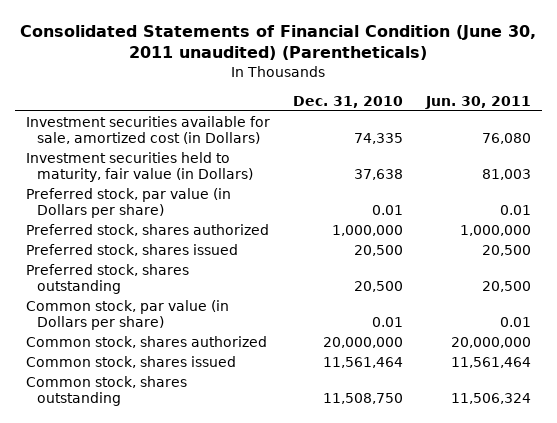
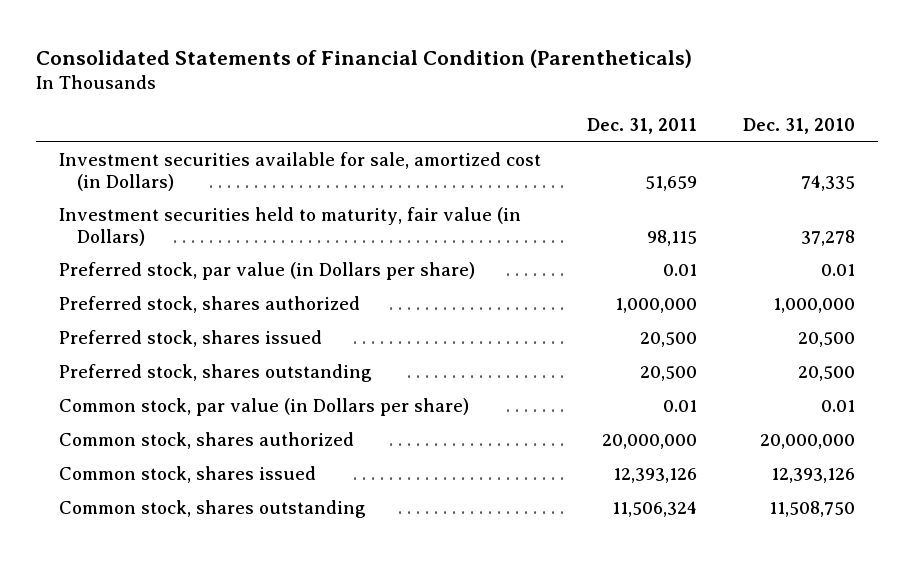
[20,24,537,61] Consolidated Statements of Financial Condition (June 30, 2011 unaudited) (Parentheticals) -> [35,48,692,68] Consolidated Statements of Financial Condition (Parentheticals)
[424,95,531,109] Jun. 30, 2011 -> none
none -> [587,118,698,135] Dec. 31, 2011
[353,169,403,181] 37,638 -> [801,229,856,246] 37,278
[322,357,403,369] 11,561,464 -> [771,468,856,484] 12,393,126

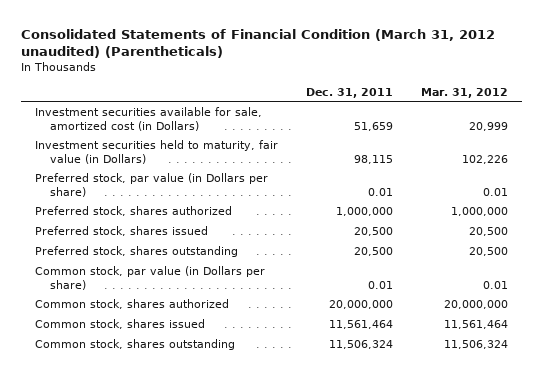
[35,48,692,68] Consolidated Statements of Financial Condition (Parentheticals) -> [21,28,496,58] Consolidated Statements of Financial Condition (March 31, 2012 unaudited) (Parentheticals)
[743,118,856,135] Dec. 31, 2010 -> none
none -> [421,87,509,98] Mar. 31, 2012
[613,468,698,484] 12,393,126 -> [329,319,394,329] 11,561,464

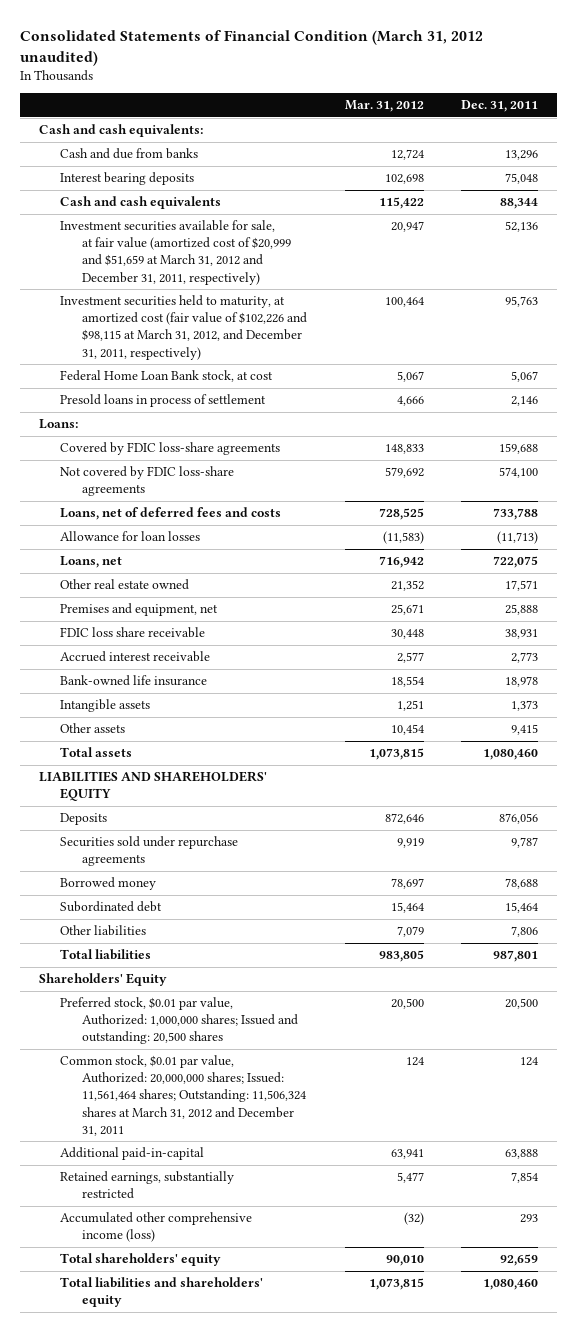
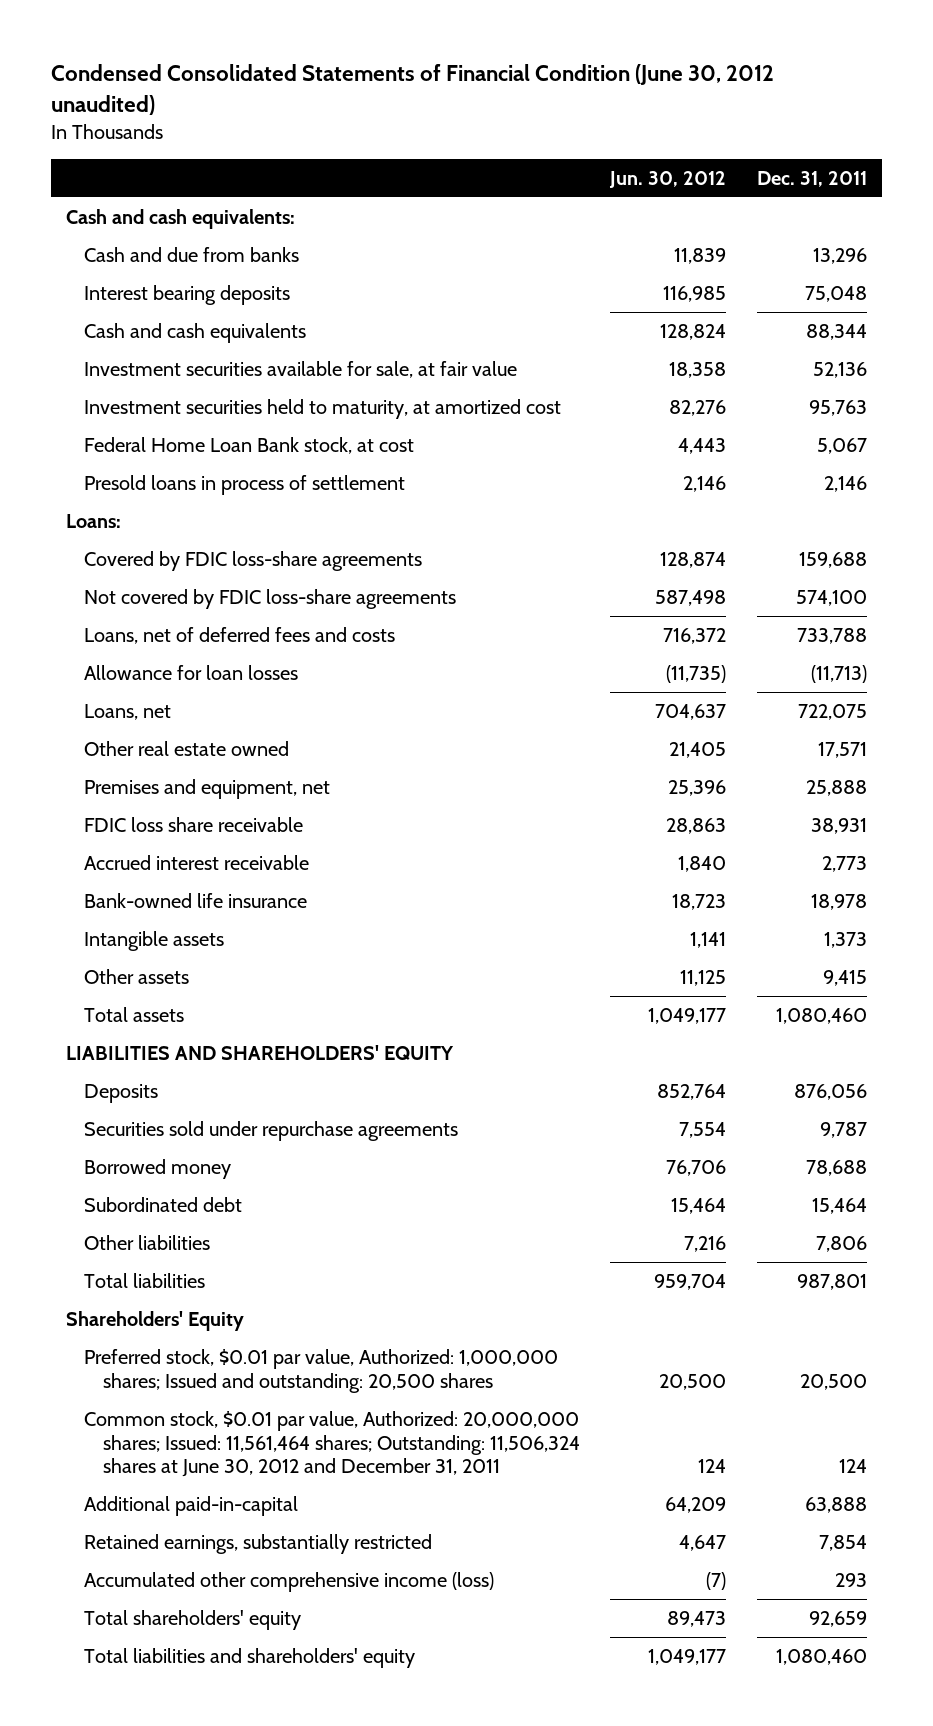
[19,29,483,66] Consolidated Statements of Financial Condition (March 31, 2012 unaudited) -> [50,64,774,116] Condensed Consolidated Statements of Financial Condition (June 30, 2012 unaudited)
[344,100,424,113] Mar. 31, 2012 -> none
none -> [609,170,727,188] Jun. 30, 2012
[60,220,291,285] Investment securities available for sale, at fair value (amortized cost of $20,999 and $51,659 at March 31, 2012 and December 31, 2011, respectively) -> [84,361,518,379] Investment securities available for sale, at fair value
[60,295,307,360] Investment securities held to maturity, at amortized cost (fair value of $102,226 and $98,115 at March 31, 2012, and December 31, 2011, respectively) -> [84,399,562,420] Investment securities held to maturity, at amortized cost
[60,1055,306,1136] Common stock, $0.01 par value, Authorized: 20,000,000 shares; Issued: 11,561,464 shares; Outstanding: 11,506,324 shares at March 31, 2012 and December 31, 2011 -> [84,1411,580,1478] Common stock, $0.01 par value, Authorized: 20,000,000 shares; Issued: 11,561,464 shares; Outstanding: 11,506,324 shares at June 30, 2012 and December 31, 2011

